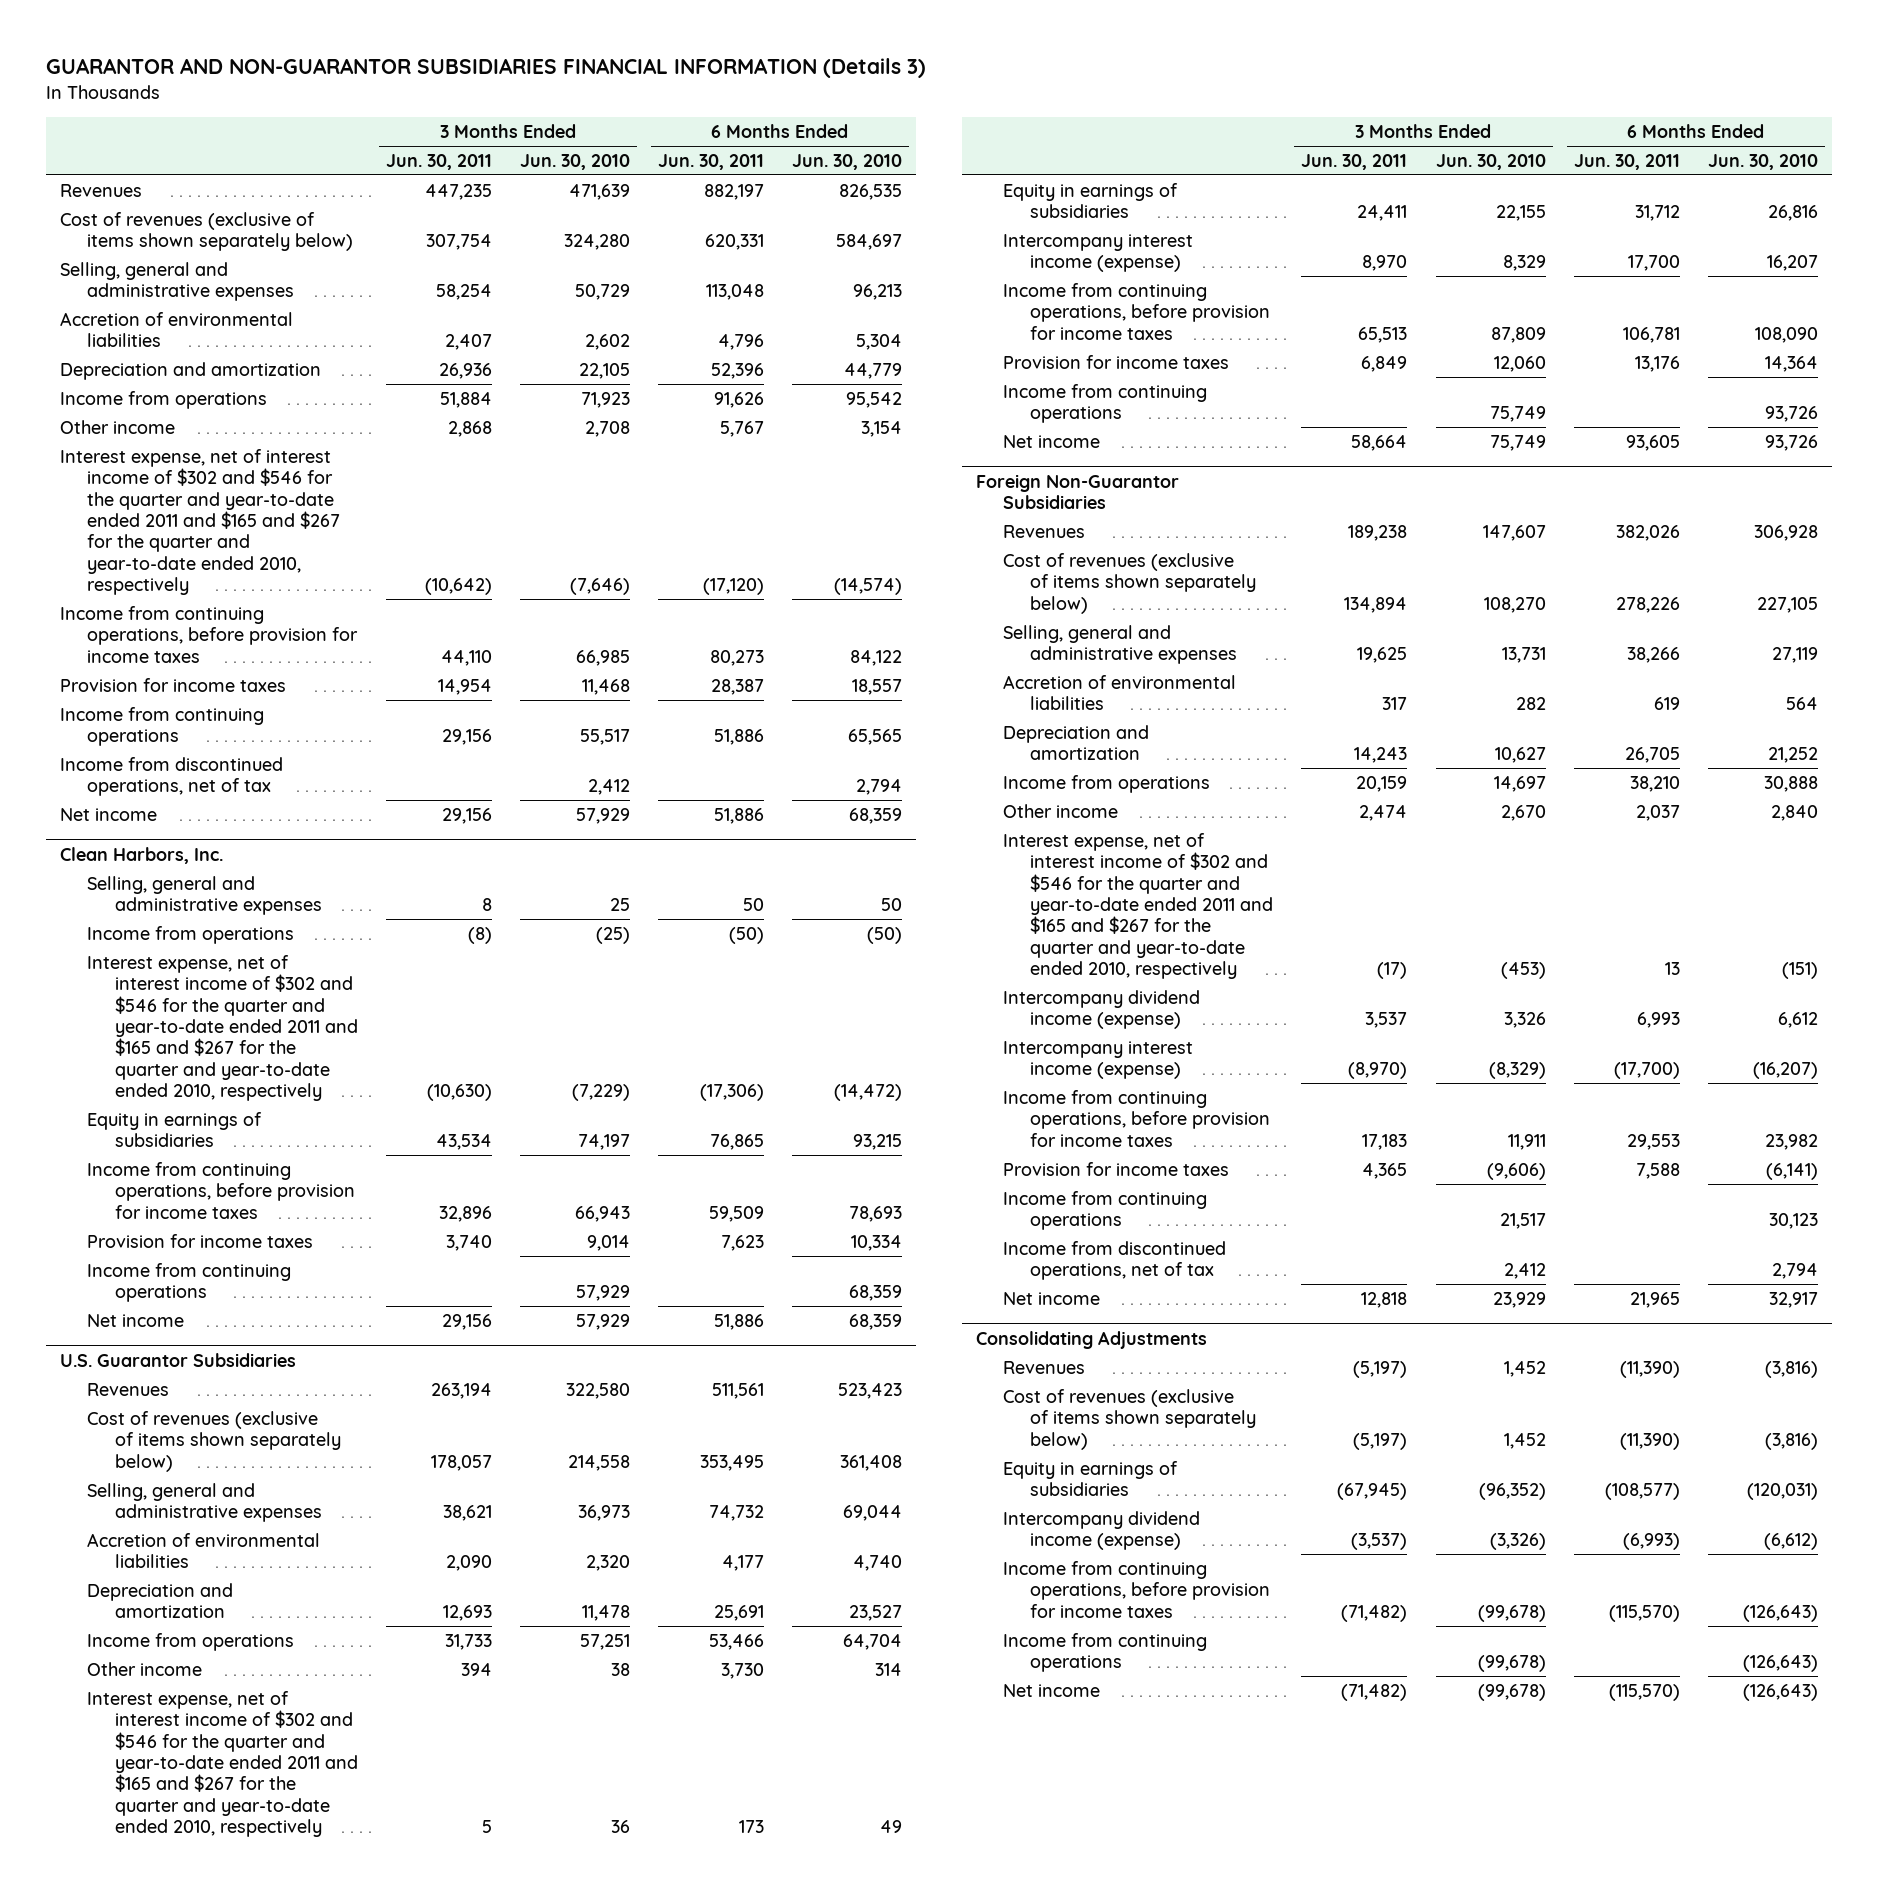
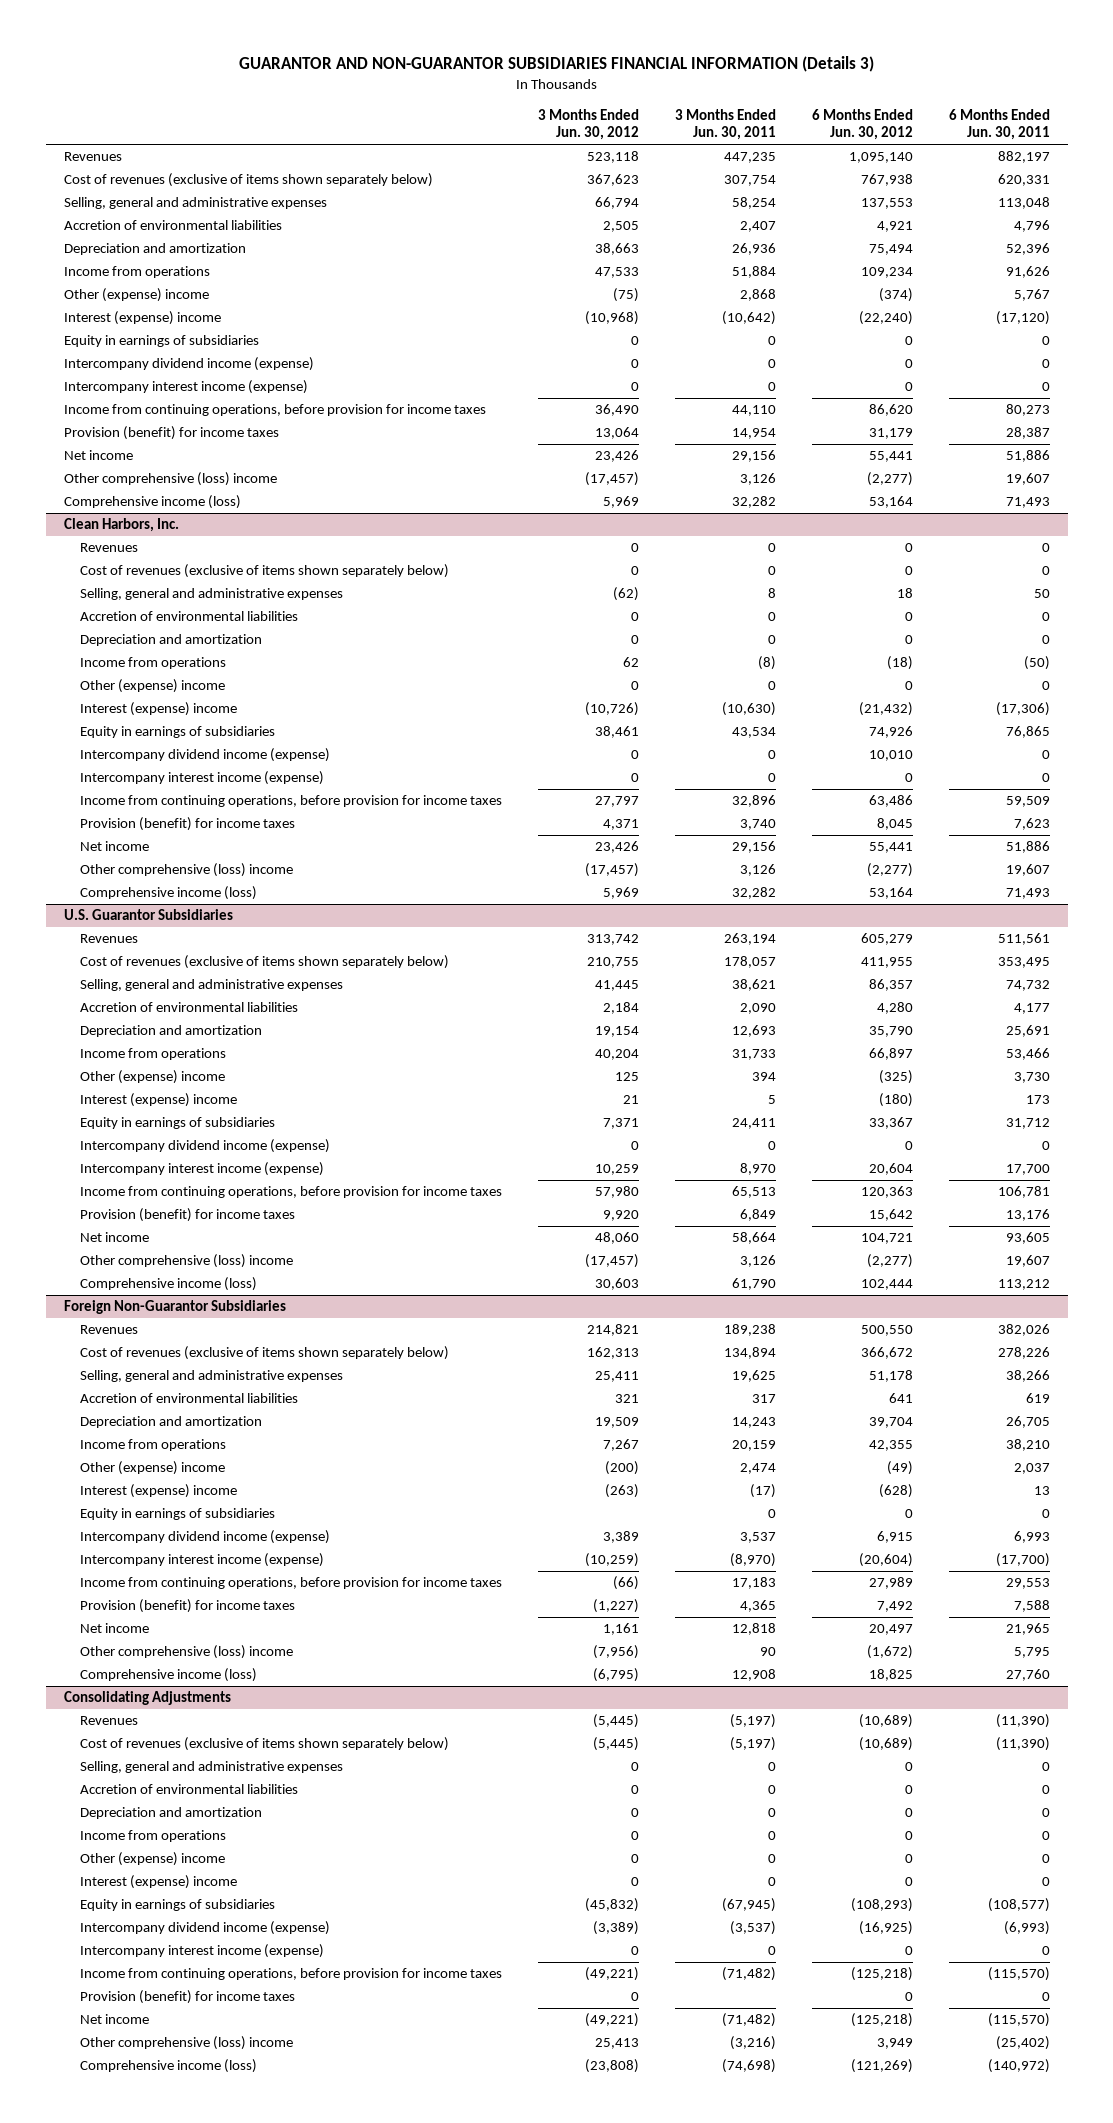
[519,153,630,170] Jun. 30, 2010 -> none
[792,153,903,170] Jun. 30, 2010 -> none
none -> [537,108,639,141] 3 Months Ended Jun. 30, 2012
none -> [811,108,913,141] 6 Months Ended Jun. 30, 2012
[60,419,176,434] Other income -> [63,288,209,303] Other (expense) income
[60,448,341,596] Interest expense, net of interest income of $302 and $546 for the quarter and year-to-date ended 2011 and $165 and $267 for the quarter and year-to-date ended 2010, respectively -> [63,311,221,326] Interest (expense) income
none -> [63,335,259,348] Equity in earnings of subsidiaries
none -> [63,357,314,372] Intercompany dividend income (expense)
none -> [63,380,308,395] Intercompany interest income (expense)
[60,706,265,747] Income from continuing operations -> none
[60,756,284,797] Income from discontinued operations, net of tax -> none
[60,677,287,692] Provision for income taxes -> [63,426,279,441] Provision (benefit) for income taxes
none -> [63,472,277,487] Other comprehensive (loss) income
none -> [63,495,241,510] Comprehensive income (loss)
none -> [79,543,138,553] Revenues
none -> [79,564,449,579] Cost of revenues (exclusive of items shown separately below)
none -> [79,611,298,622] Accretion of environmental liabilities
none -> [79,634,262,647] Depreciation and amortization
none -> [79,679,225,694] Other (expense) income
[87,954,358,1102] Interest expense, net of interest income of $302 and $546 for the quarter and year-to-date ended 2011 and $165 and $267 for the quarter and year-to-date ended 2010, respectively -> [79,702,237,717] Interest (expense) income
none -> [79,748,330,763] Intercompany dividend income (expense)
none -> [79,771,324,786] Intercompany interest income (expense)
[87,1262,292,1303] Income from continuing operations -> none
[87,1233,314,1248] Provision for income taxes -> [79,817,295,832] Provision (benefit) for income taxes
none -> [79,863,293,878] Other comprehensive (loss) income
none -> [79,886,257,901] Comprehensive income (loss)
[87,1661,203,1676] Other income -> [79,1070,225,1085] Other (expense) income
[87,1690,358,1838] Interest expense, net of interest income of $302 and $546 for the quarter and year-to-date ended 2011 and $165 and $267 for the quarter and year-to-date ended 2010, respectively -> [79,1093,237,1108] Interest (expense) income
none -> [79,1139,330,1154] Intercompany dividend income (expense)
[1003,383,1208,424] Income from continuing operations -> none
[1003,354,1230,369] Provision for income taxes -> [79,1208,295,1223] Provision (benefit) for income taxes
none -> [79,1254,293,1269] Other comprehensive (loss) income
none -> [79,1277,257,1292] Comprehensive income (loss)
[1003,803,1119,818] Other income -> [79,1461,225,1476] Other (expense) income
[1003,832,1274,980] Interest expense, net of interest income of $302 and $546 for the quarter and year-to-date ended 2011 and $165 and $267 for the quarter and year-to-date ended 2010, respectively -> [79,1484,237,1499] Interest (expense) income
none -> [79,1508,275,1521] Equity in earnings of subsidiaries
[1003,1190,1208,1231] Income from continuing operations -> none
[1003,1240,1227,1281] Income from discontinued operations, net of tax -> none
[1003,1161,1230,1176] Provision for income taxes -> [79,1599,295,1614] Provision (benefit) for income taxes
none -> [79,1645,293,1660] Other comprehensive (loss) income
none -> [79,1668,257,1683] Comprehensive income (loss)
none -> [79,1761,343,1774] Selling, general and administrative expenses
none -> [79,1784,298,1795] Accretion of environmental liabilities
none -> [79,1807,262,1820] Depreciation and amortization
none -> [79,1830,226,1843] Income from operations
none -> [79,1852,225,1867] Other (expense) income
none -> [79,1875,237,1890] Interest (expense) income
none -> [79,1944,324,1959] Intercompany interest income (expense)
[1003,1632,1208,1673] Income from continuing operations -> none
none -> [79,1990,295,2005] Provision (benefit) for income taxes
none -> [79,2036,293,2051] Other comprehensive (loss) income
none -> [79,2059,257,2074] Comprehensive income (loss)

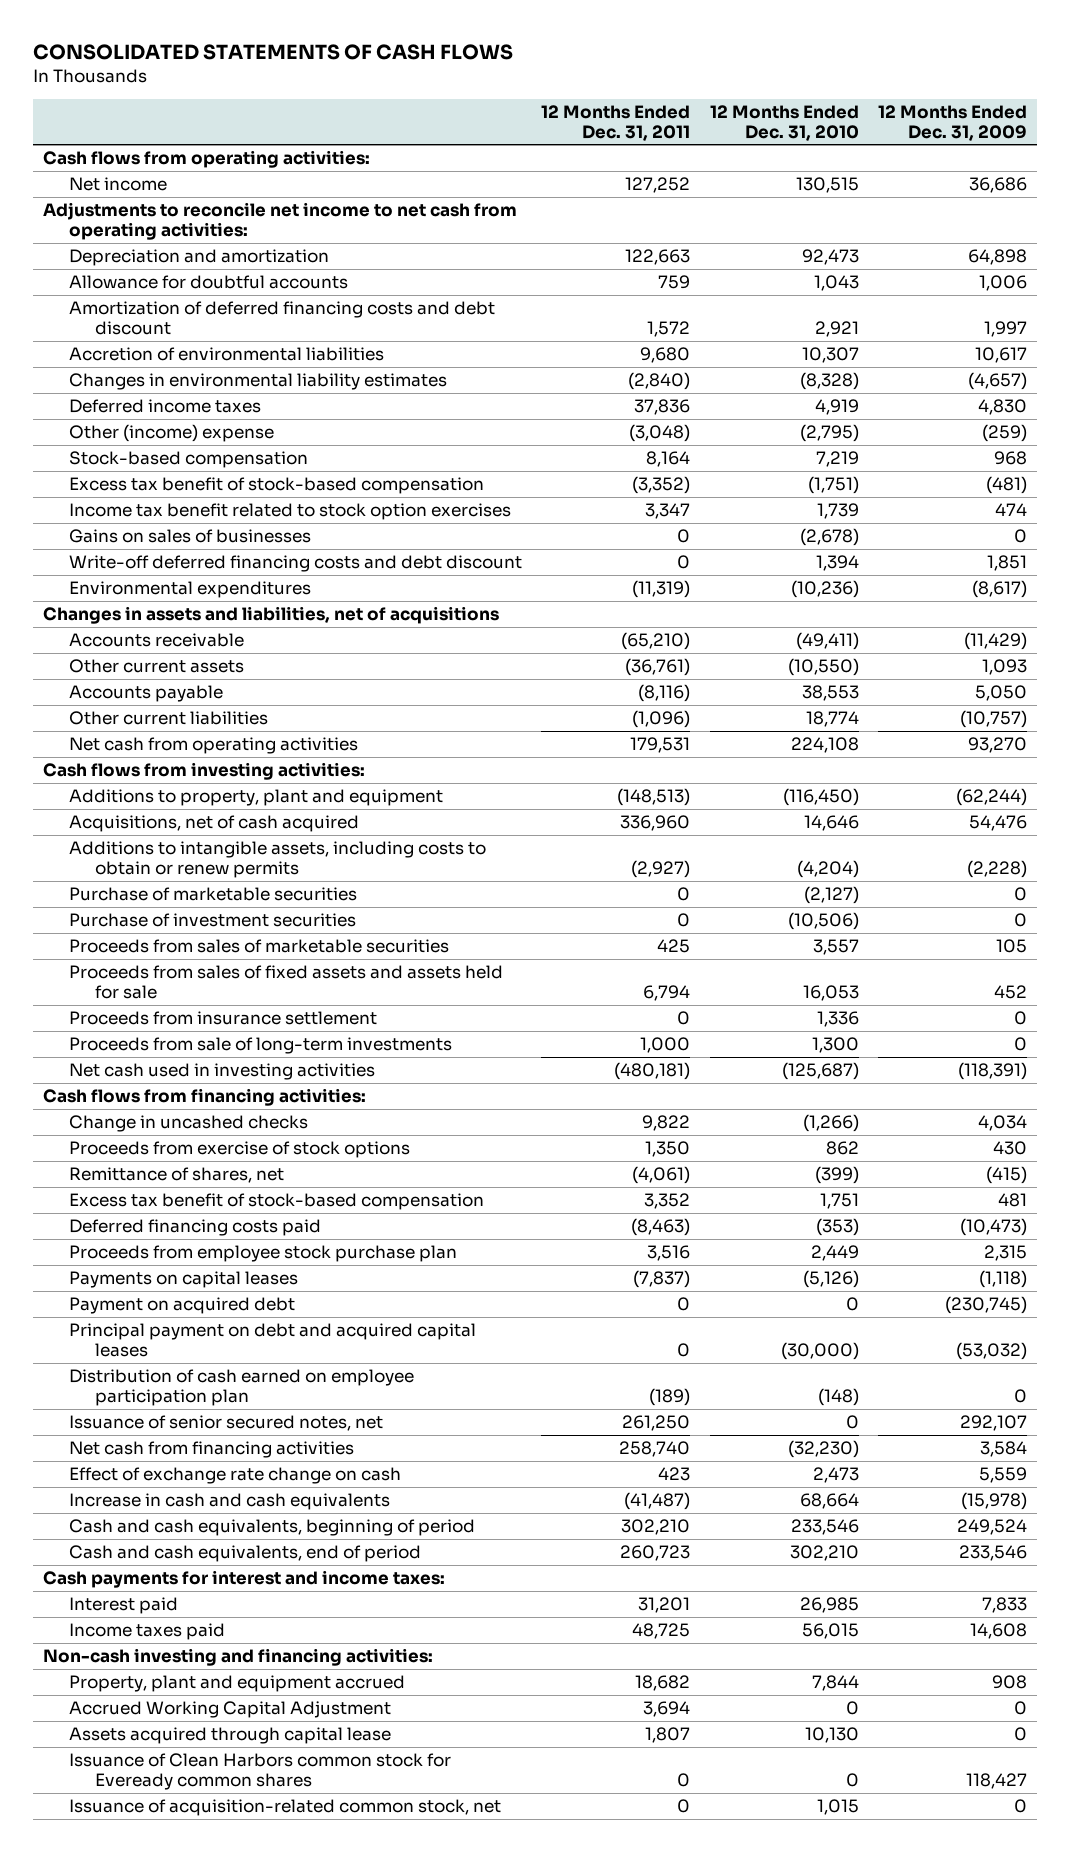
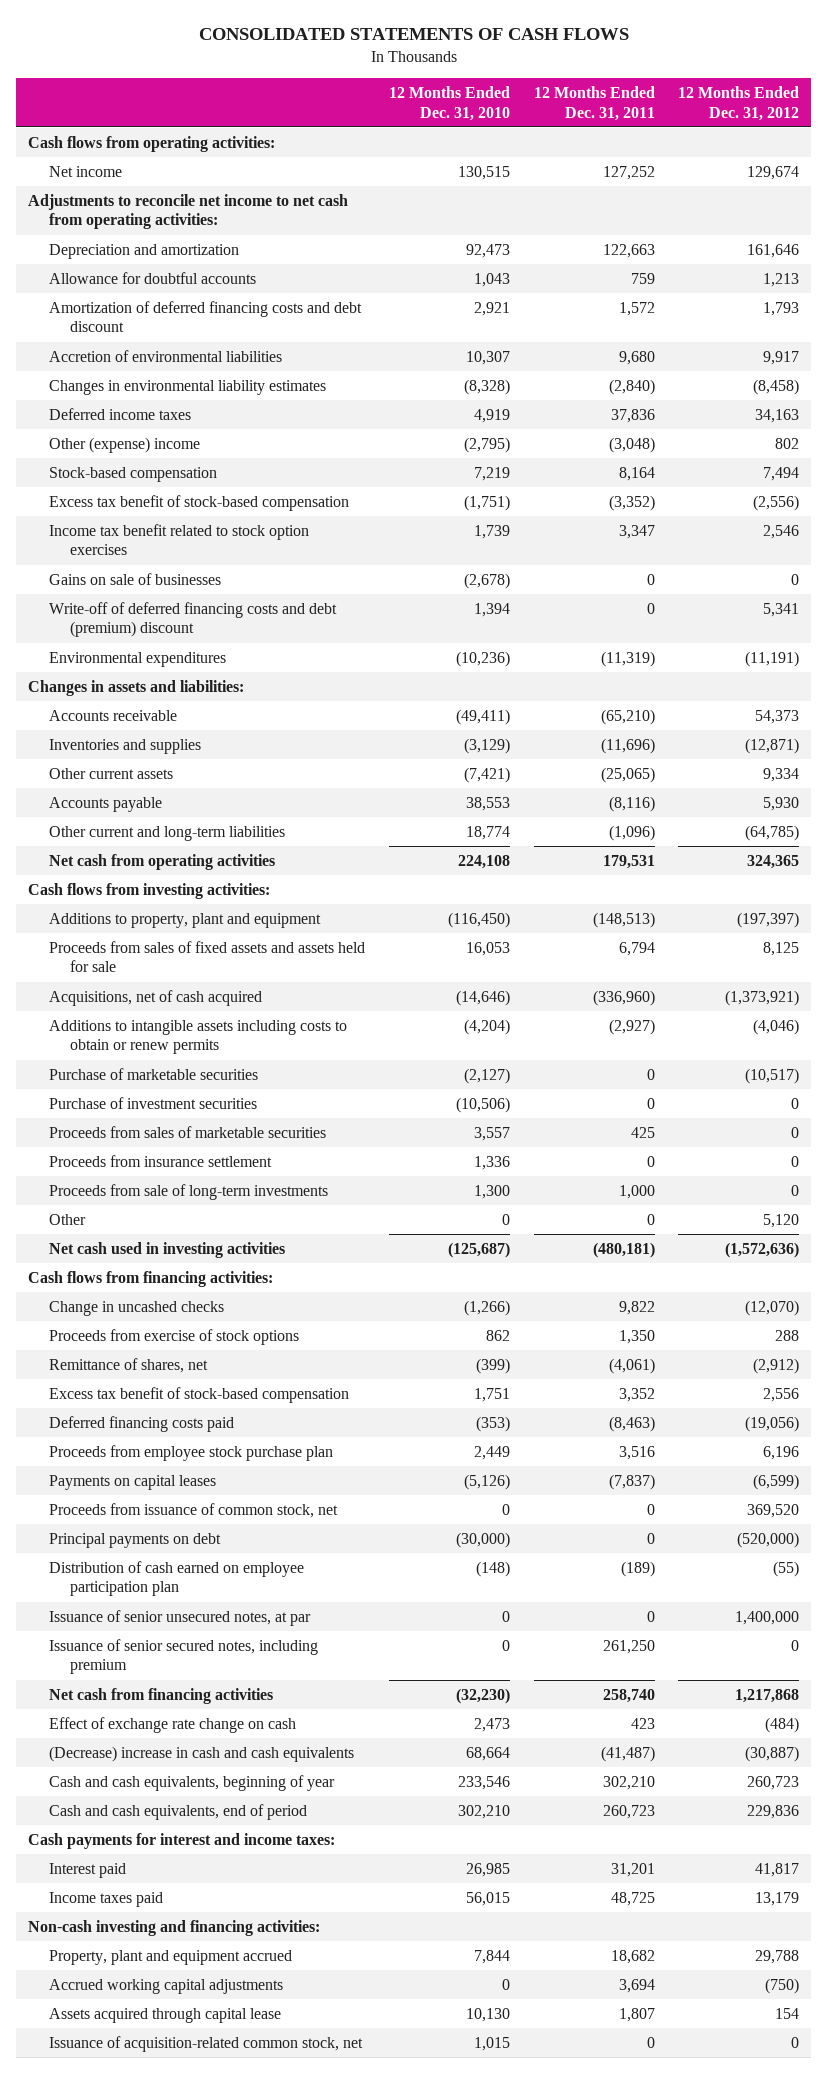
[877,104,1027,141] 12 Months Ended Dec. 31, 2009 -> none
none -> [678,85,800,121] 12 Months Ended Dec. 31, 2012
[68,423,274,442] Other (income) expense -> [48,436,200,453] Other (expense) income
[68,528,311,543] Gains on sales of businesses -> [48,572,221,585] Gains on sale of businesses
[68,554,522,572] Write-off deferred financing costs and debt discount -> [48,601,337,638] Write-off of deferred financing costs and debt (premium) discount
[43,605,500,624] Changes in assets and liabilities, net of acquisitions -> [27,679,244,696] Changes in assets and liabilities:
none -> [48,738,201,754] Inventories and supplies
[625,657,691,676] (36,761) -> [600,766,655,783] (25,065)
[787,657,859,676] (10,550) -> [463,766,510,783] (7,421)
[68,710,268,725] Other current liabilities -> [48,825,285,841] Other current and long-term liabilities
[68,964,503,999] Proceeds from sales of fixed assets and assets held for sale -> [48,940,365,973] Proceeds from sales of fixed assets and assets held for sale
[620,814,691,831] 336,960 -> [592,989,655,1006] (336,960)
[803,814,859,831] 14,646 -> [455,989,510,1006] (14,646)
[68,840,486,878] Additions to intangible assets, including costs to obtain or renew permits -> [48,1019,347,1055] Additions to intangible assets including costs to obtain or renew permits
none -> [48,1213,86,1225] Other
[68,1322,476,1357] Principal payment on debt and acquired capital leases -> none
none -> [48,1502,338,1518] Proceeds from issuance of common stock, net
[68,1296,295,1314] Payment on acquired debt -> [48,1532,221,1548] Principal payments on debt
[845,1296,859,1311] 0 -> [455,1531,510,1548] (30,000)
none -> [48,1609,311,1626] Issuance of senior unsecured notes, at par
[68,1414,383,1431] Issuance of senior secured notes, net -> [48,1638,318,1675] Issuance of senior secured notes, including premium
[68,1492,390,1510] Increase in cash and cash equivalents -> [48,1745,354,1762] (Decrease) increase in cash and cash equivalents
[68,1518,475,1536] Cash and cash equivalents, beginning of period -> [48,1774,335,1791] Cash and cash equivalents, beginning of year
[68,1700,391,1718] Accrued Working Capital Adjustment -> [48,1978,283,1994] Accrued working capital adjustments
[68,1752,451,1790] Issuance of Clean Harbors common stock for Eveready common shares -> none

